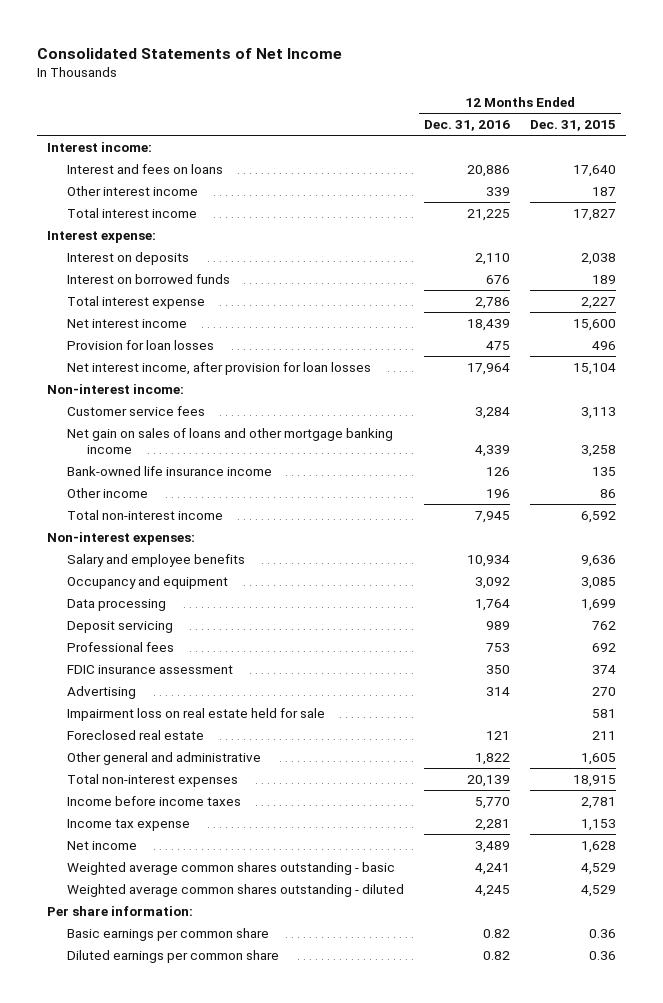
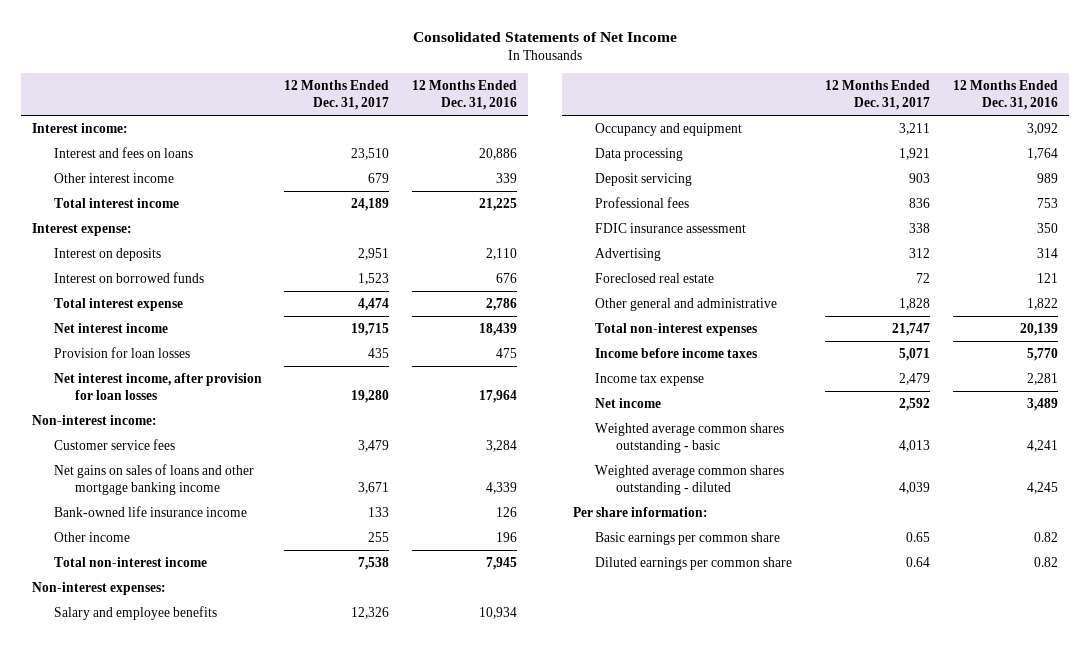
[530,119,617,131] Dec. 31, 2015 -> none
none -> [284,80,390,110] 12 Months Ended Dec. 31, 2017
[67,427,394,454] Net gain on sales of loans and other mortgage banking income -> [53,464,254,495] Net gains on sales of loans and other mortgage banking income
[67,707,326,721] Impairment loss on real estate held for sale -> none

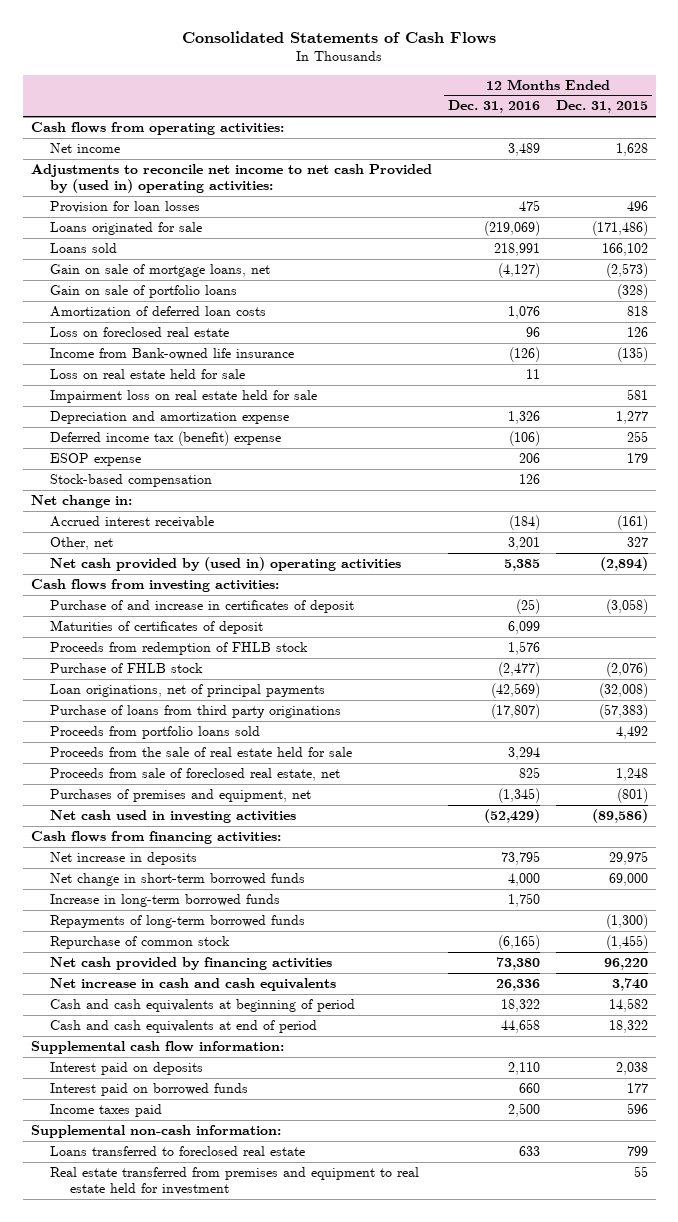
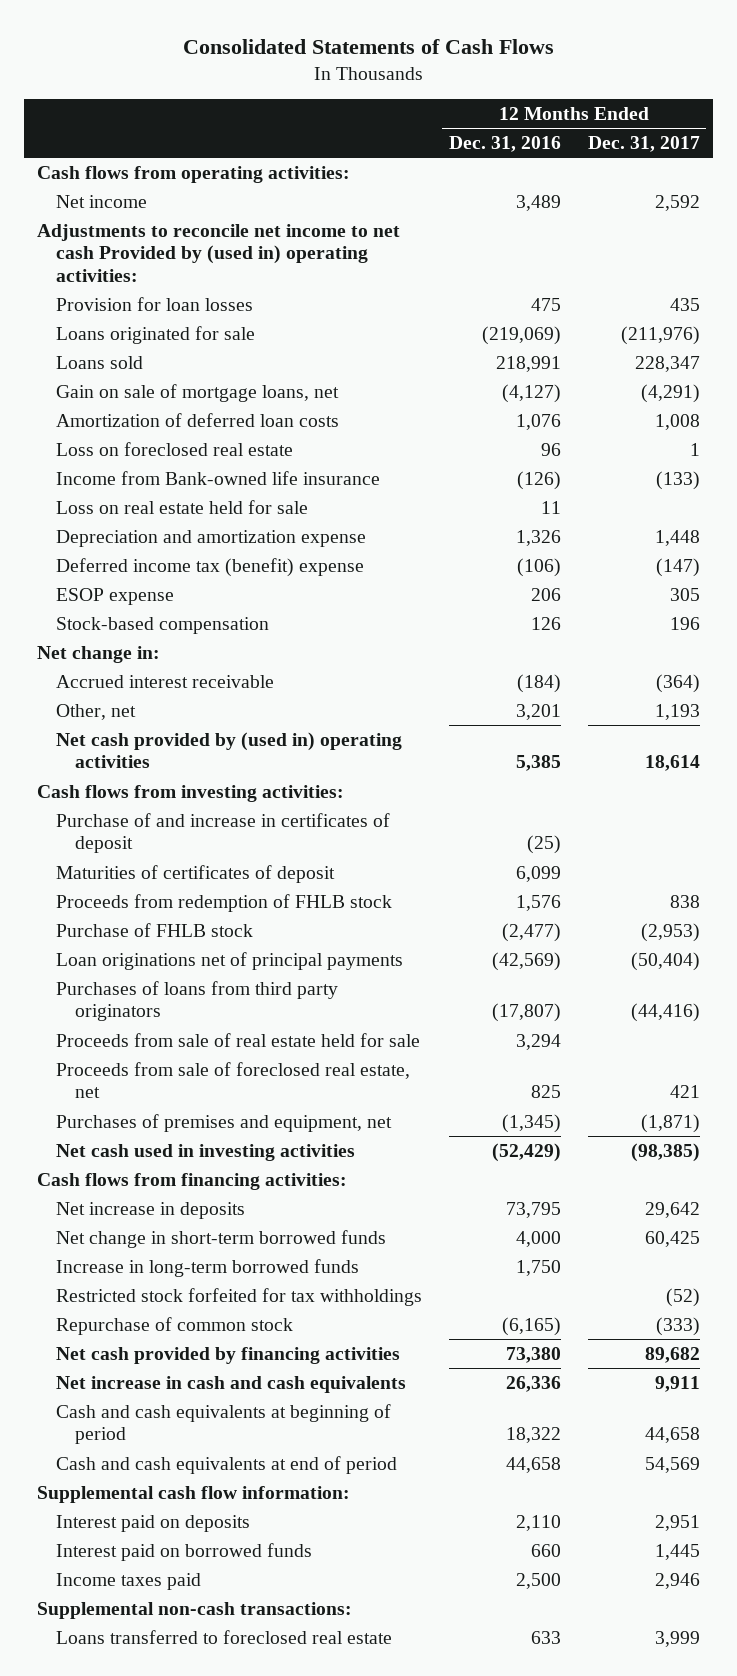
[555,100,648,114] Dec. 31, 2015 -> none
none -> [587,135,700,152] Dec. 31, 2017
[50,284,238,298] Gain on sale of portfolio loans -> none
[50,389,318,403] Impairment loss on real estate held for sale -> none
[50,725,261,739] Proceeds from portfolio loans sold -> none
[50,683,326,697] Loan originations, net of principal payments -> [56,951,404,970] Loan originations net of principal payments
[50,704,342,718] Purchase of loans from third party originations -> [56,980,339,1022] Purchases of loans from third party originators
[50,746,353,757] Proceeds from the sale of real estate held for sale -> [56,1032,421,1047] Proceeds from sale of real estate held for sale
[50,914,306,928] Repayments of long-term borrowed funds -> none
none -> [56,1287,423,1306] Restricted stock forfeited for tax withholdings
[30,1124,281,1138] Supplemental non-cash information: -> [37,1601,353,1619] Supplemental non-cash transactions:
[50,1166,420,1196] Real estate transferred from premises and equipment to real estate held for investment -> none

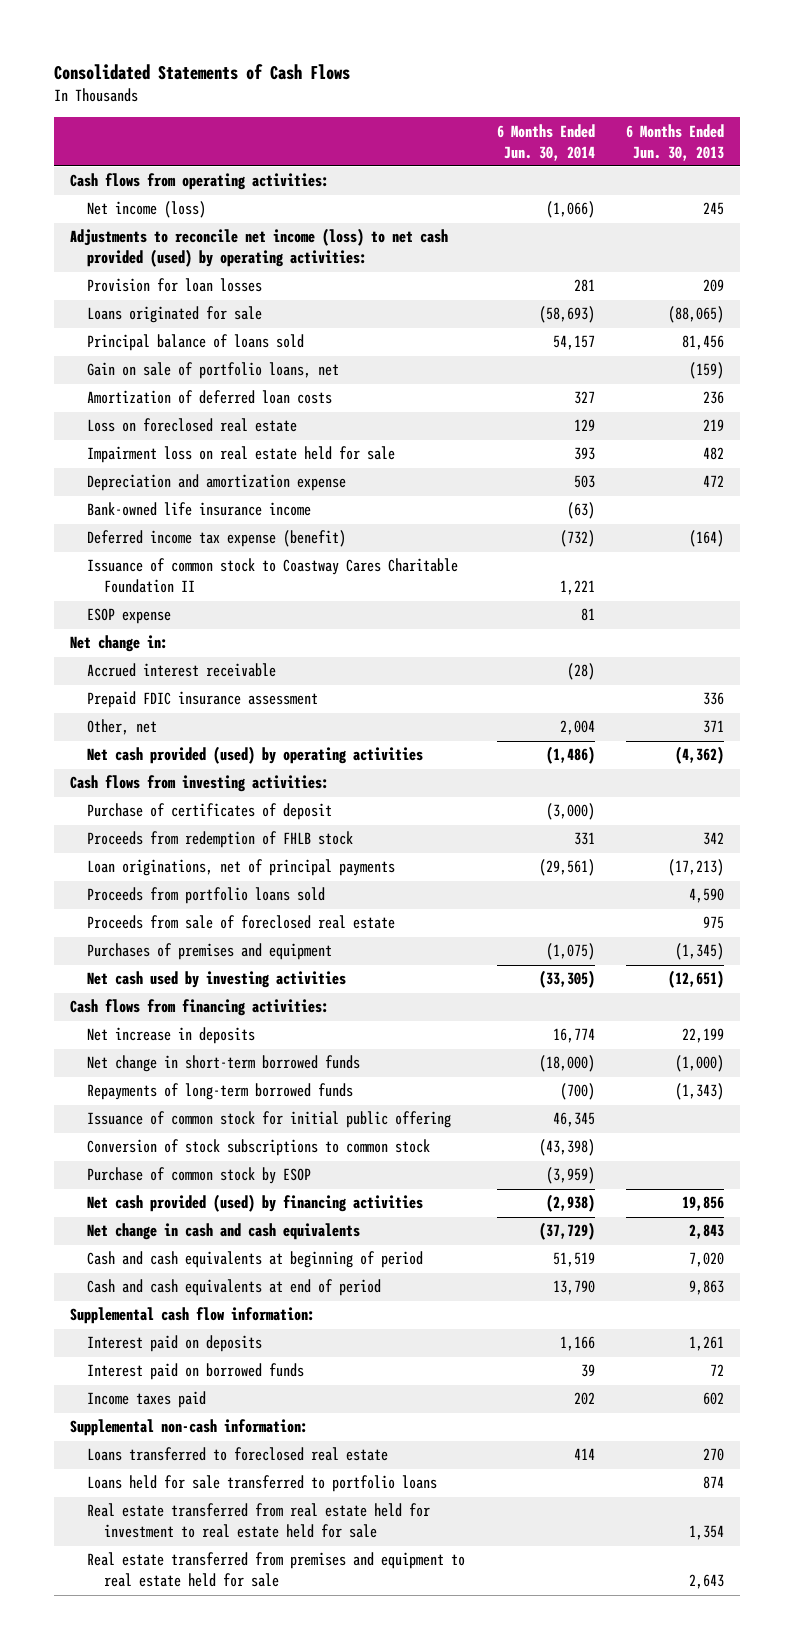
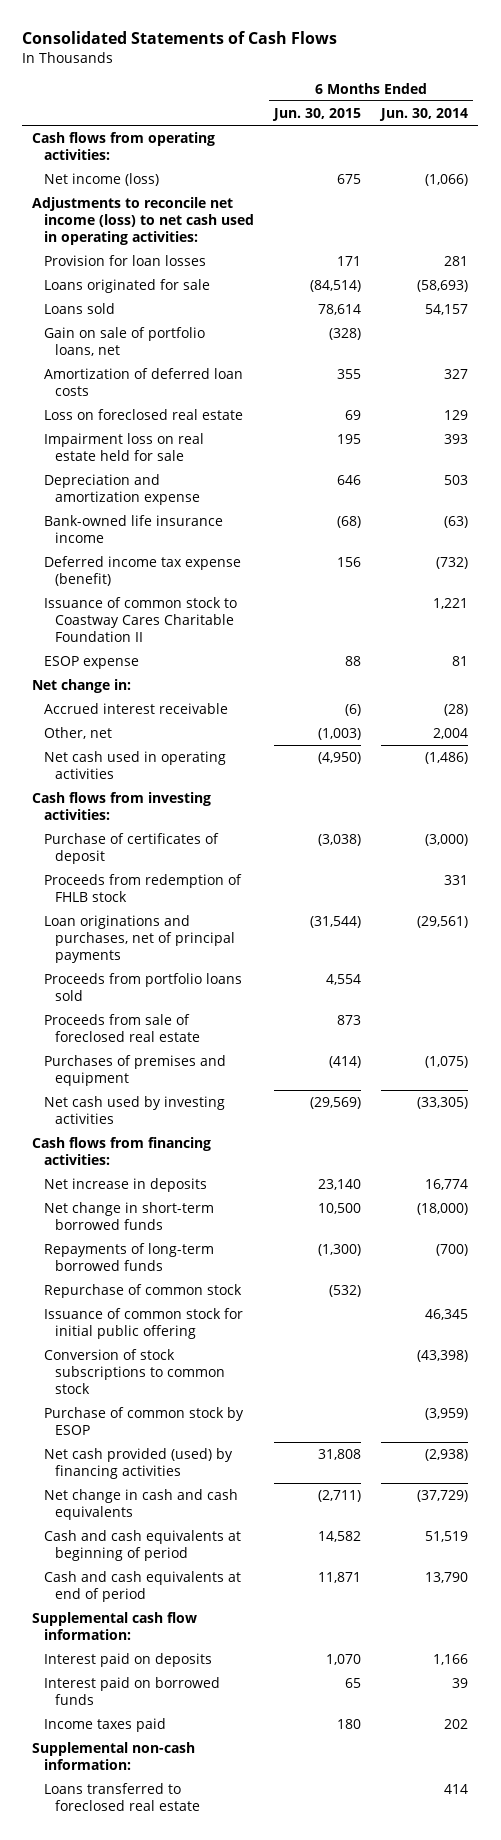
[626,123,725,161] 6 Months Ended Jun. 30, 2013 -> none
none -> [271,107,361,121] Jun. 30, 2015
[69,228,448,268] Adjustments to reconcile net income (loss) to net cash provided (used) by operating activities: -> [32,197,254,245] Adjustments to reconcile net income (loss) to net cash used in operating activities:
[86,334,304,352] Principal balance of loans sold -> [43,303,115,315] Loans sold
[86,691,318,709] Prepaid FDIC insurance assessment -> none
[86,746,423,765] Net cash provided (used) by operating activities -> [43,751,226,779] Net cash used in operating activities
[86,859,395,877] Loan originations, net of principal payments -> [43,915,235,963] Loan originations and purchases, net of principal payments
none -> [43,1284,242,1299] Repurchase of common stock
[86,1475,437,1493] Loans held for sale transferred to portfolio loans -> none
[86,1503,430,1539] Real estate transferred from real estate held for investment to real estate held for sale -> none
[86,1552,465,1588] Real estate transferred from premises and equipment to real estate held for sale -> none

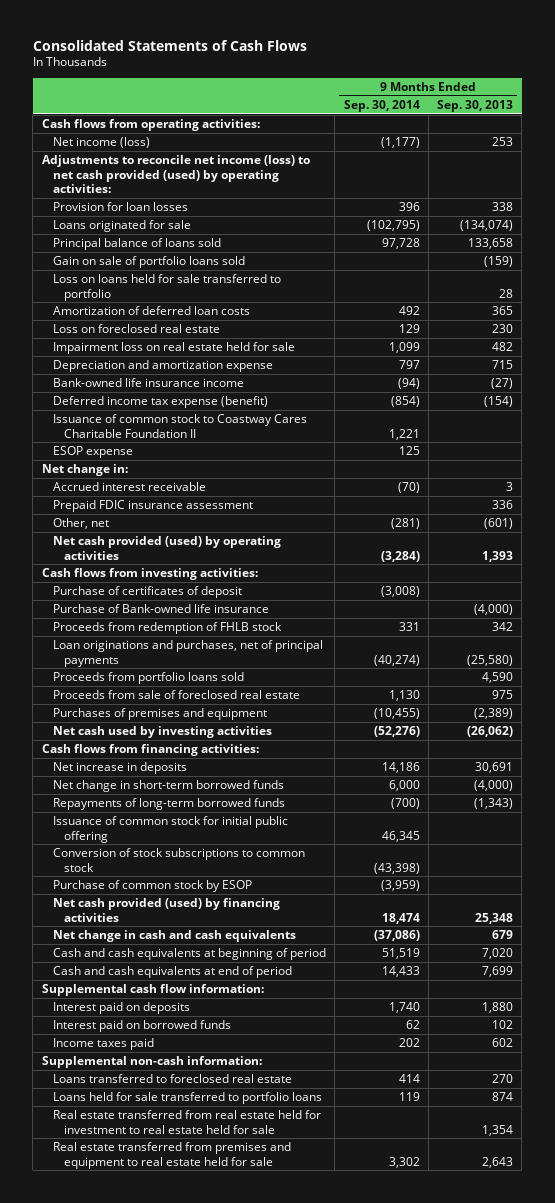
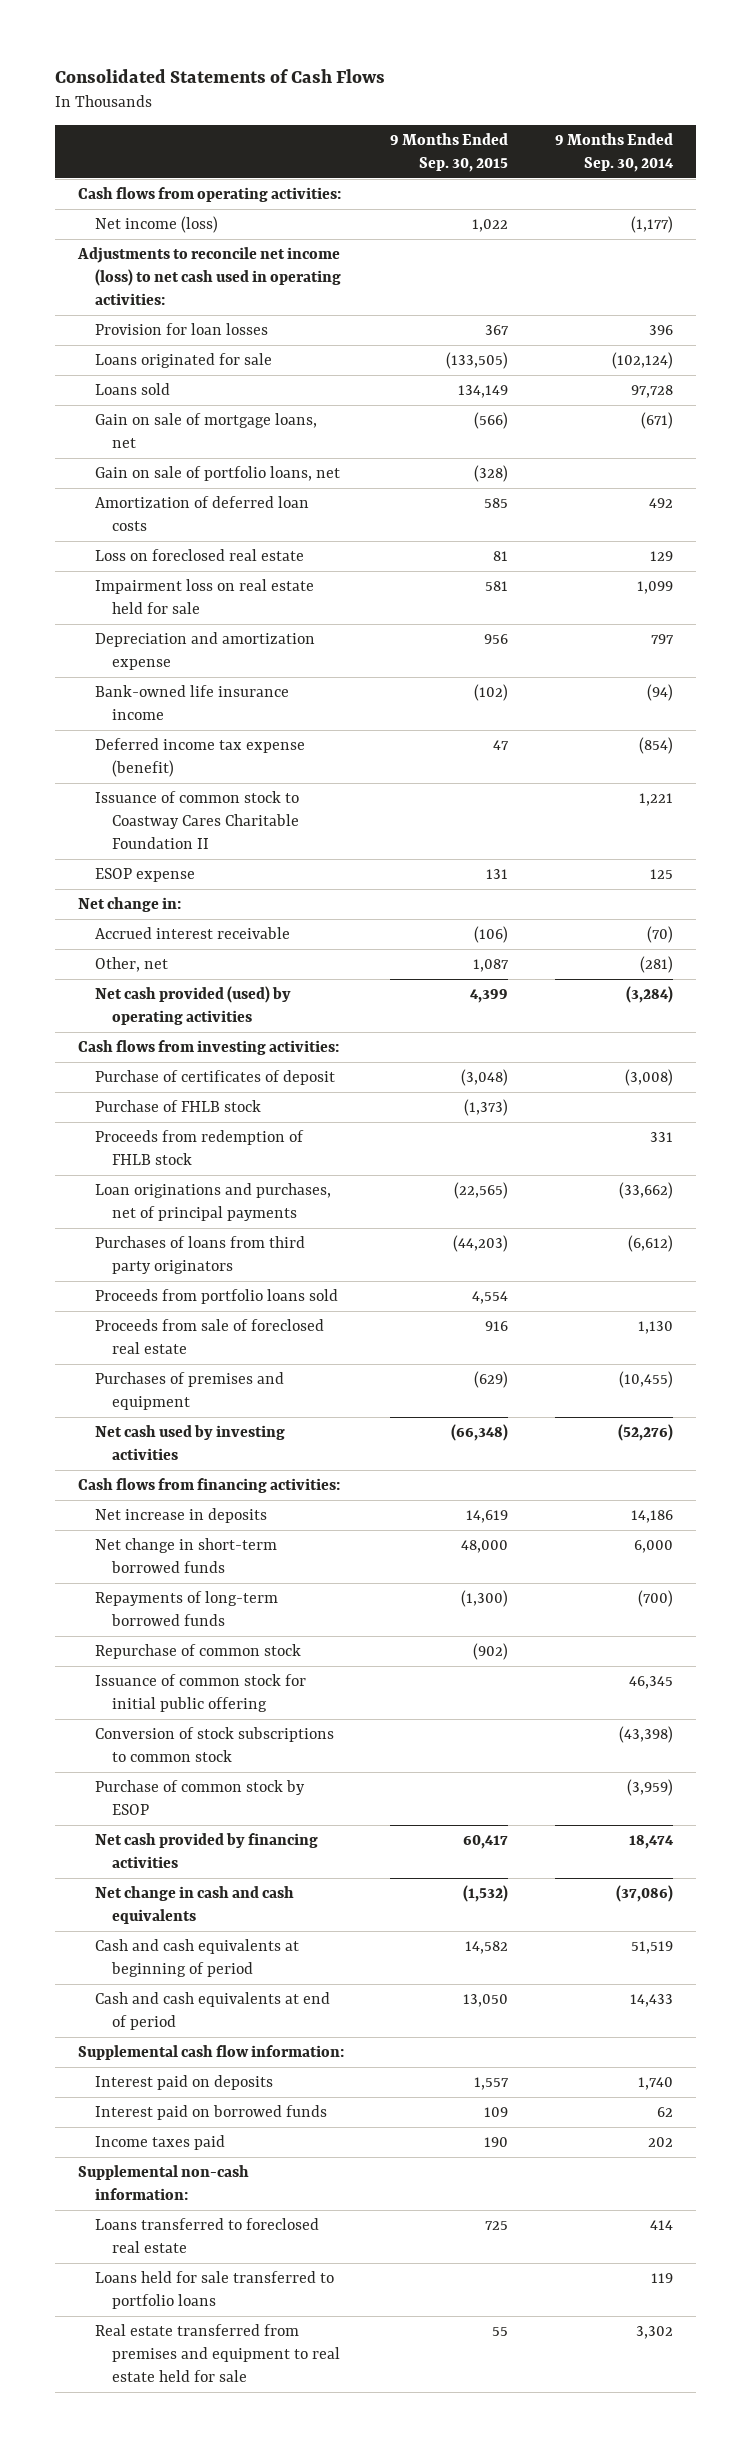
[436,99,513,112] Sep. 30, 2013 -> none
none -> [390,132,509,173] 9 Months Ended Sep. 30, 2015
[41,155,310,194] Adjustments to reconcile net income (loss) to net cash provided (used) by operating activities: -> [76,247,341,306] Adjustments to reconcile net income (loss) to net cash used in operating activities:
[53,274,282,301] Loss on loans held for sale transferred to portfolio -> none
[366,220,420,232] (102,795) -> [611,352,673,370] (102,124)
[53,238,222,251] Principal balance of loans sold -> [94,383,170,396] Loans sold
none -> [94,413,317,449] Gain on sale of mortgage loans, net
[53,256,246,269] Gain on sale of portfolio loans sold -> [94,466,340,482] Gain on sale of portfolio loans, net
[53,500,254,513] Prepaid FDIC insurance assessment -> none
[53,604,270,614] Purchase of Bank-owned life insurance -> none
none -> [94,1100,261,1113] Purchase of FHLB stock
[373,654,420,666] (40,274) -> [618,1182,673,1200] (33,662)
none -> [94,1236,305,1275] Purchases of loans from third party originators
none -> [94,1644,301,1660] Repurchase of common stock
[53,898,281,922] Net cash provided (used) by financing activities -> [94,1833,318,1869] Net cash provided by financing activities
[53,1110,322,1134] Real estate transferred from real estate held for investment to real estate held for sale -> none

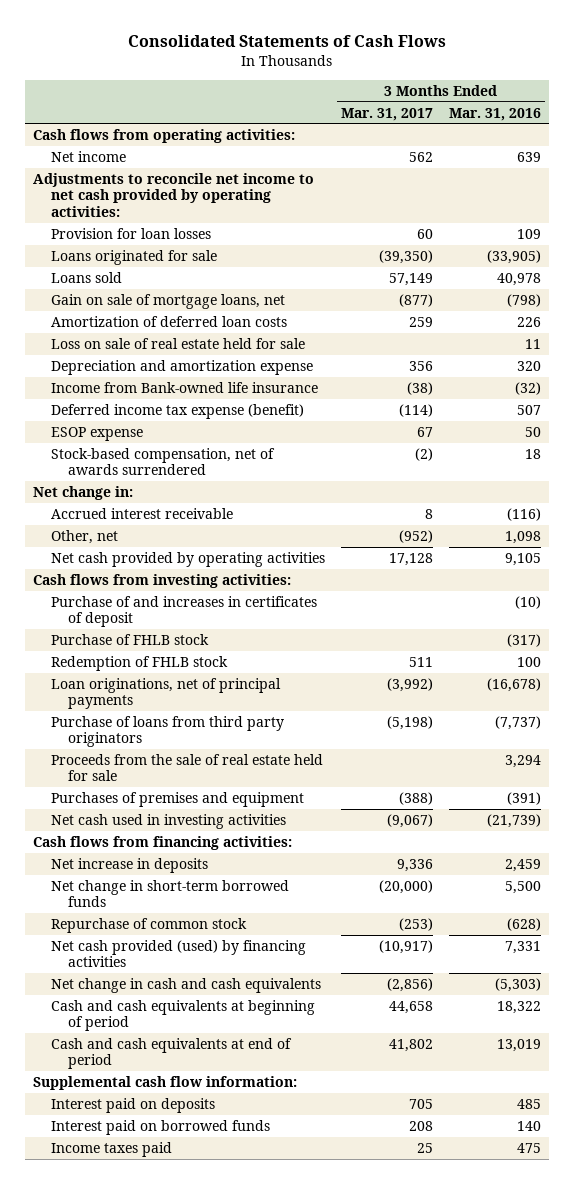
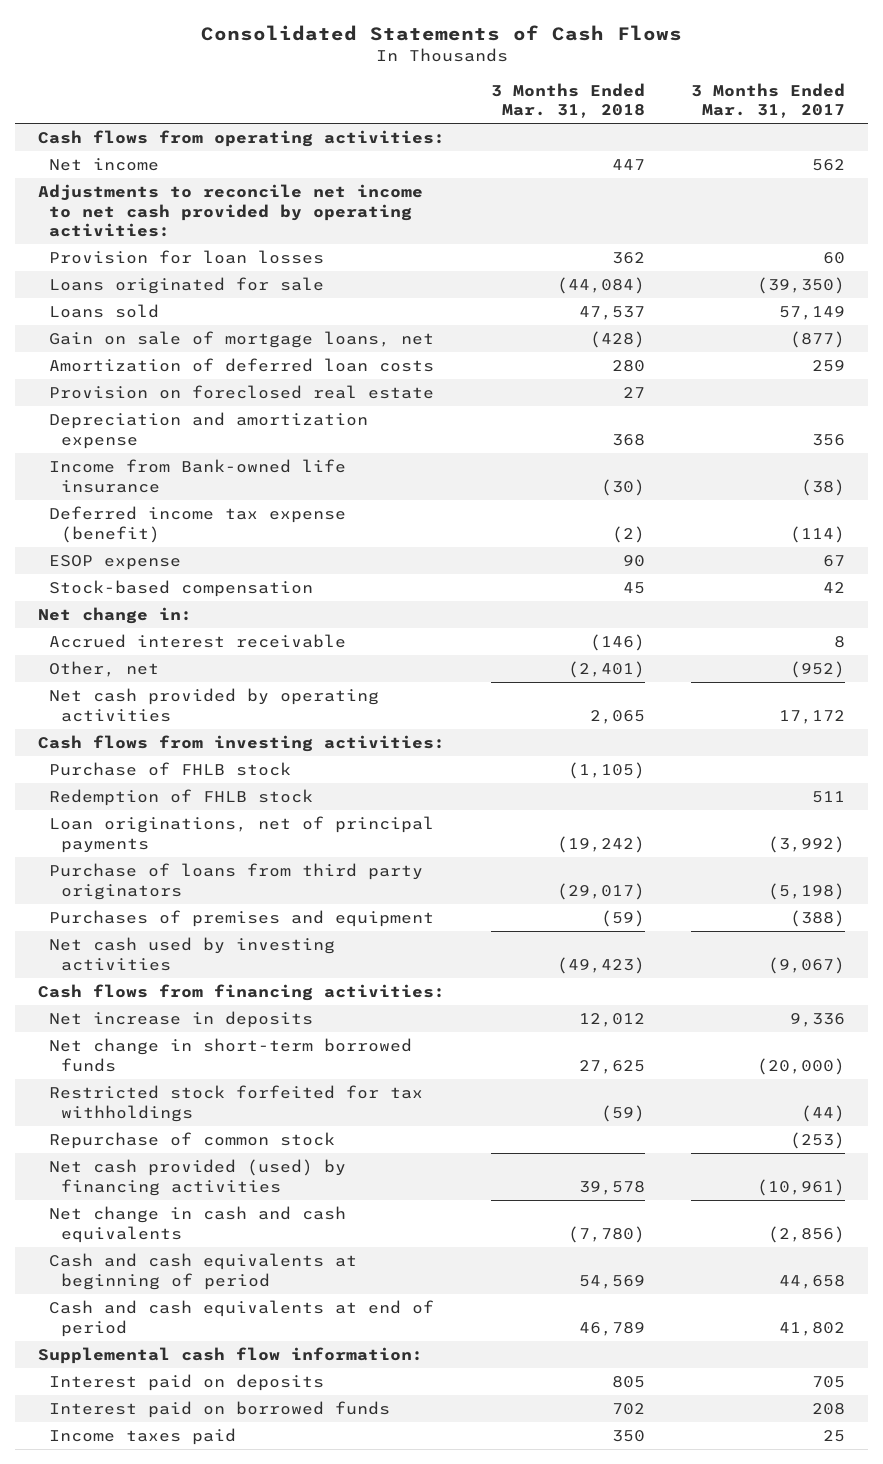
[448,107,541,121] Mar. 31, 2016 -> none
none -> [491,82,646,119] 3 Months Ended Mar. 31, 2018
[50,337,305,349] Loss on sale of real estate held for sale -> none
none -> [49,385,435,400] Provision on foreclosed real estate
[50,447,275,476] Stock-based compensation, net of awards surrendered -> [49,580,314,598] Stock-based compensation
[414,447,433,461] (2) -> [823,582,846,594] 42
[388,552,433,566] 17,128 -> [779,709,846,724] 17,172
[50,595,317,628] Purchase of and increases in certificates of deposit -> none
[50,753,323,782] Proceeds from the sale of real estate held for sale -> none
[50,813,286,829] Net cash used in investing activities -> [49,937,336,971] Net cash used by investing activities
none -> [49,1085,424,1122] Restricted stock forfeited for tax withholdings
[378,939,433,954] (10,917) -> [757,1178,846,1196] (10,961)

